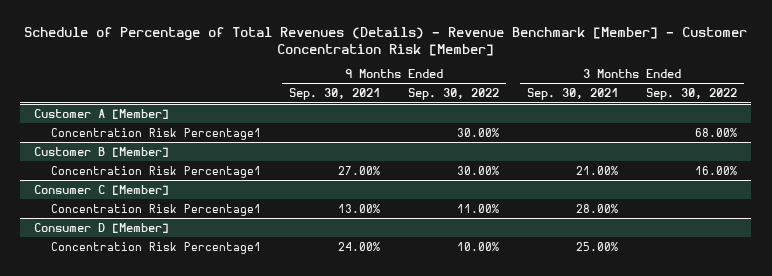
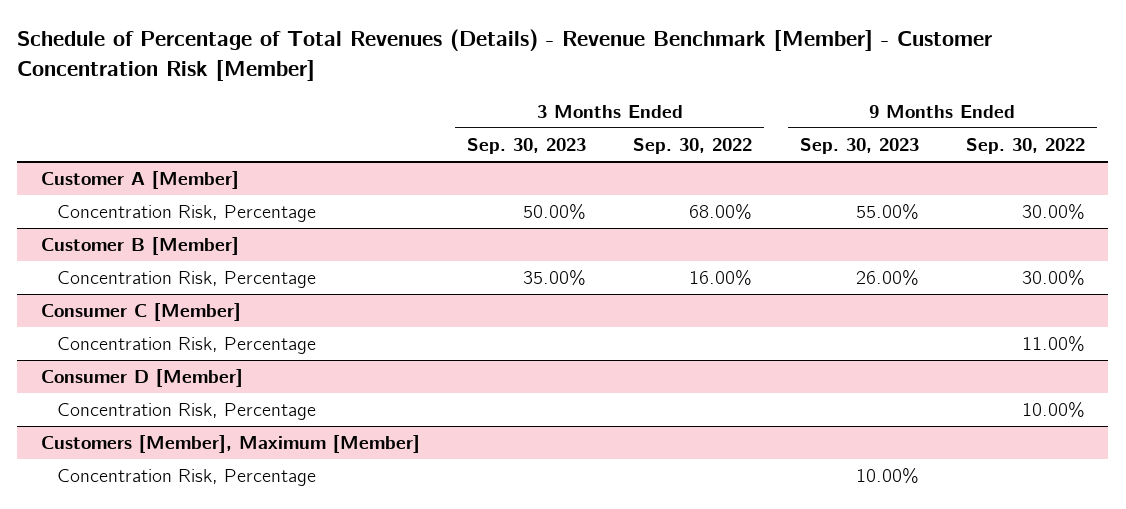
[289,88,381,101] Sep. 30, 2021 -> none
[527,88,619,101] Sep. 30, 2021 -> none
none -> [467,138,587,155] Sep. 30, 2023
none -> [799,138,919,155] Sep. 30, 2023
[51,127,262,140] Concentration Risk Percentage1 -> [57,205,317,223] Concentration Risk, Percentage
[51,165,262,178] Concentration Risk Percentage1 -> [57,271,317,289] Concentration Risk, Percentage
[51,203,262,216] Concentration Risk Percentage1 -> [57,337,317,355] Concentration Risk, Percentage
[51,241,262,254] Concentration Risk Percentage1 -> [57,403,317,421] Concentration Risk, Percentage
none -> [40,435,420,454] Customers [Member], Maximum [Member]
none -> [57,469,317,487] Concentration Risk, Percentage

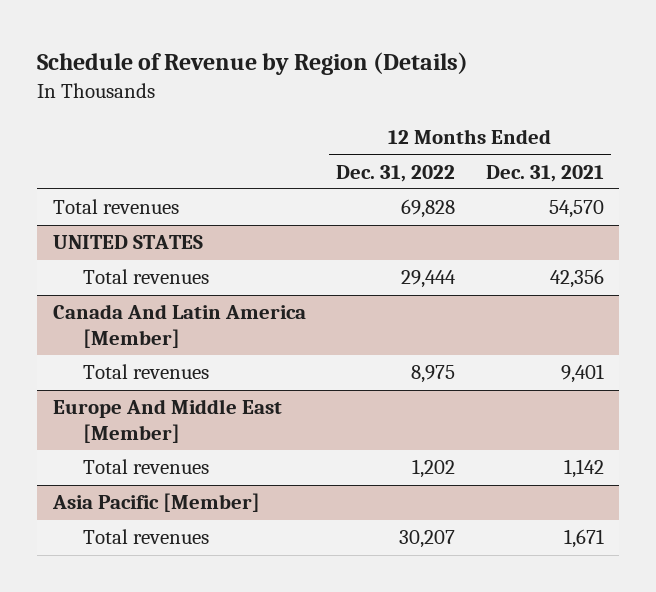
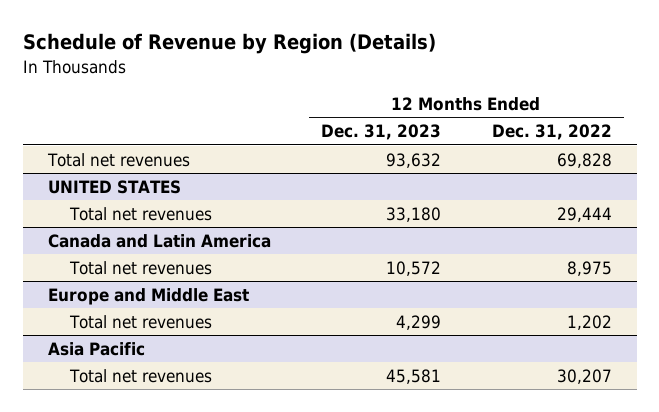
[485,164,604,182] Dec. 31, 2021 -> none
none -> [321,124,442,141] Dec. 31, 2023
[52,199,179,215] Total revenues -> [46,153,190,168] Total net revenues
[83,269,210,285] Total revenues -> [69,207,213,222] Total net revenues
[52,304,306,349] Canada And Latin America [Member] -> [47,234,271,249] Canada and Latin America
[83,364,210,380] Total revenues -> [69,261,213,276] Total net revenues
[52,399,282,444] Europe And Middle East [Member] -> [47,288,249,306] Europe and Middle East
[83,459,210,475] Total revenues -> [69,315,213,330] Total net revenues
[51,493,260,513] Asia Pacific [Member] -> [47,342,145,357] Asia Pacific
[83,529,210,545] Total revenues -> [69,369,213,384] Total net revenues

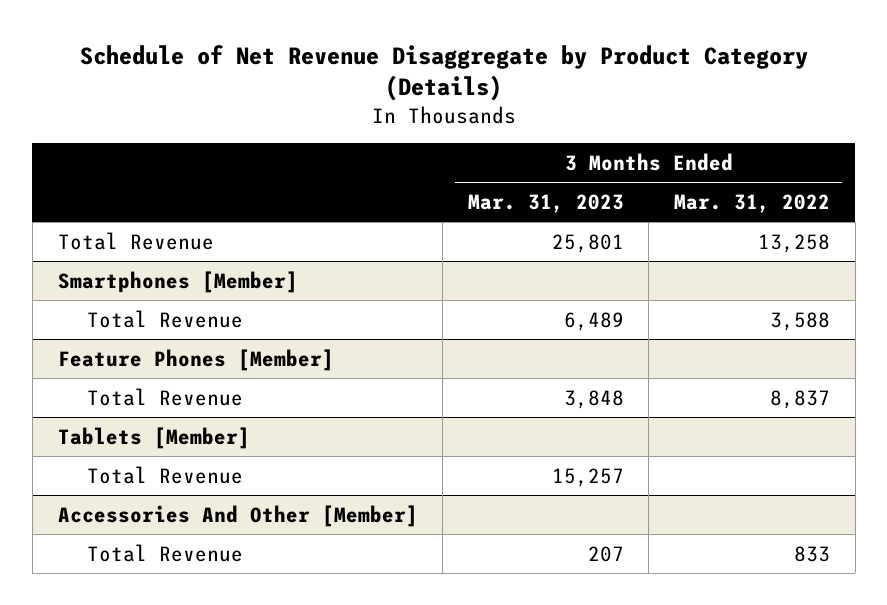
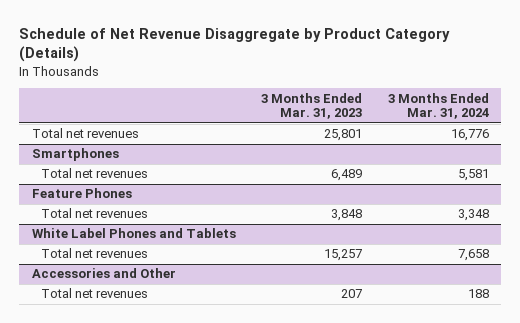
[673,193,830,213] Mar. 31, 2022 -> none
none -> [387,92,489,120] 3 Months Ended Mar. 31, 2024
[57,426,250,449] Tablets [Member] -> none
[57,231,214,250] Total Revenue -> [31,128,139,139] Total net revenues
[57,270,298,293] Smartphones [Member] -> [31,148,119,162] Smartphones
[86,309,243,328] Total Revenue -> [40,168,148,179] Total net revenues
[57,348,334,371] Feature Phones [Member] -> [31,188,132,199] Feature Phones
[86,387,243,406] Total Revenue -> [40,208,148,219] Total net revenues
none -> [31,228,236,239] White Label Phones and Tablets
[86,465,243,484] Total Revenue -> [40,248,148,259] Total net revenues
[57,504,418,527] Accessories And Other [Member] -> [31,268,176,279] Accessories and Other
[86,543,243,562] Total Revenue -> [40,288,148,299] Total net revenues

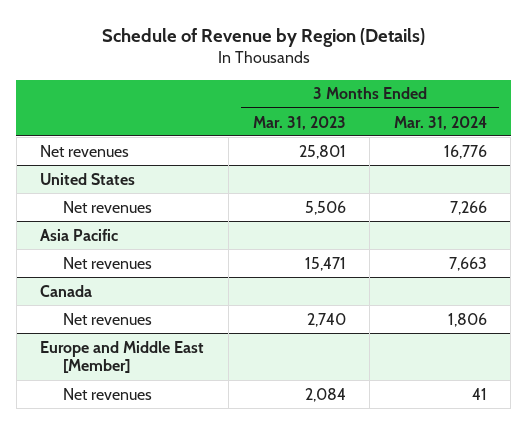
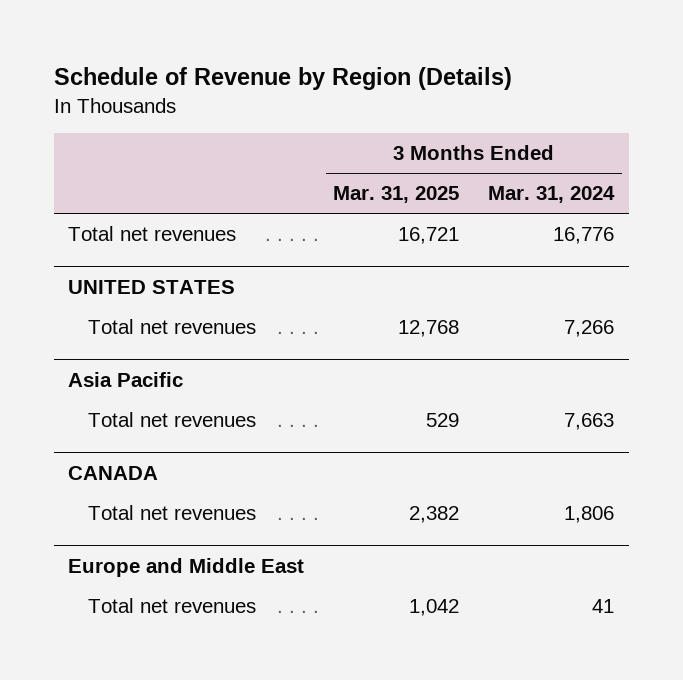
[252,115,346,130] Mar. 31, 2023 -> none
none -> [333,186,460,204] Mar. 31, 2025
[40,144,130,157] Net revenues -> [68,226,237,242] Total net revenues
[40,172,136,185] United States -> [68,279,236,294] UNITED STATES
[63,200,153,213] Net revenues -> [88,319,257,335] Total net revenues
[63,256,153,269] Net revenues -> [88,412,257,428] Total net revenues
[40,284,93,297] Canada -> [68,465,159,480] CANADA
[63,312,153,325] Net revenues -> [88,505,257,521] Total net revenues
[40,340,205,374] Europe and Middle East [Member] -> [68,557,305,577] Europe and Middle East
[63,387,153,400] Net revenues -> [88,598,257,614] Total net revenues

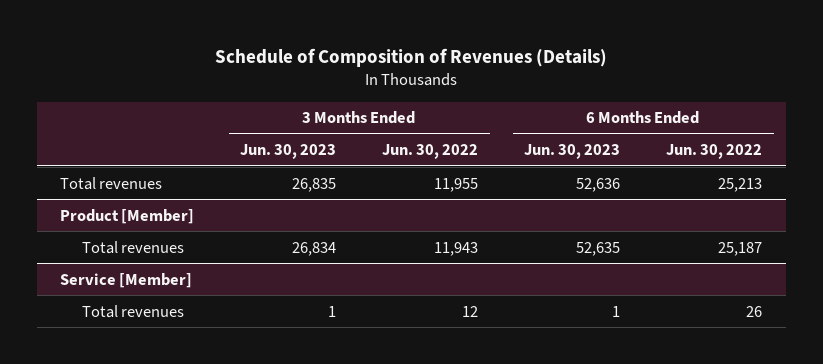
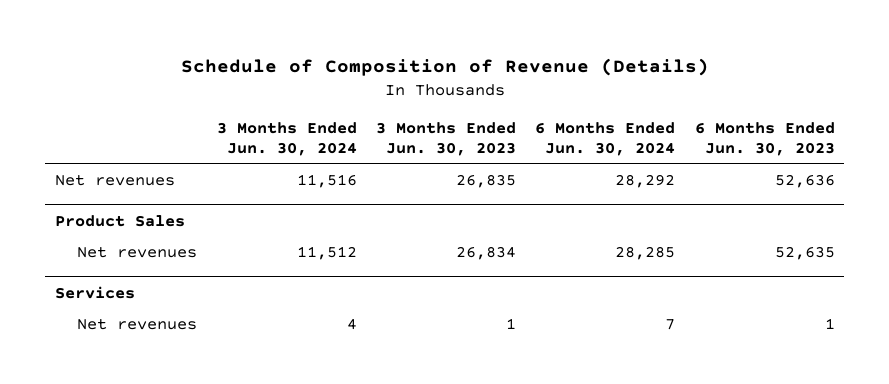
[215,47,608,67] Schedule of Composition of Revenues (Details) -> [180,57,709,76] Schedule of Composition of Revenue (Details)
[382,144,479,160] Jun. 30, 2022 -> none
[666,144,763,160] Jun. 30, 2022 -> none
none -> [216,121,357,156] 3 Months Ended Jun. 30, 2024
none -> [535,121,676,156] 6 Months Ended Jun. 30, 2024
[60,176,163,190] Total revenues -> [54,173,175,186] Net revenues
[60,208,195,224] Product [Member] -> [54,214,185,227] Product Sales
[82,240,185,254] Total revenues -> [77,245,198,258] Net revenues
[60,272,193,288] Service [Member] -> [54,285,135,299] Services
[82,304,185,318] Total revenues -> [77,317,198,330] Net revenues

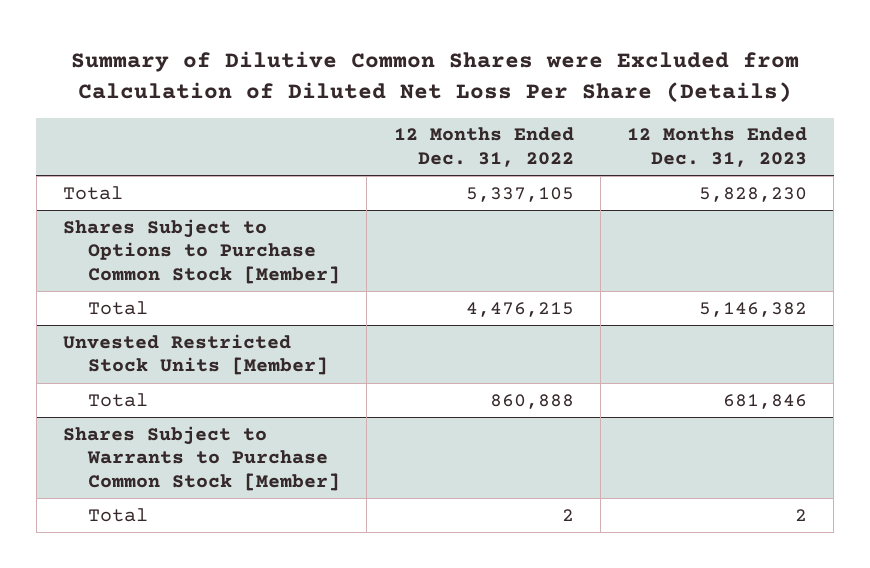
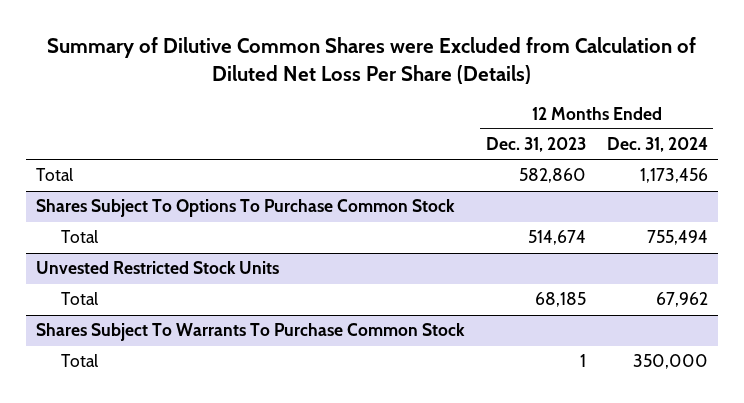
[393,127,574,167] 12 Months Ended Dec. 31, 2022 -> none
none -> [606,137,708,153] Dec. 31, 2024
[699,186,808,202] 5,828,230 -> [518,168,586,184] 582,860
[62,218,341,285] Shares Subject to Options to Purchase Common Stock [Member] -> [36,199,456,218] Shares Subject To Options To Purchase Common Stock
[699,301,808,317] 5,146,382 -> [527,230,586,246] 514,674
[62,333,329,376] Unvested Restricted Stock Units [Member] -> [36,261,280,275] Unvested Restricted Stock Units
[723,393,808,409] 681,846 -> [534,292,586,308] 68,185
[62,425,341,492] Shares Subject to Warrants to Purchase Common Stock [Member] -> [36,323,466,342] Shares Subject To Warrants To Purchase Common Stock
[795,508,808,521] 2 -> [579,354,586,368] 1

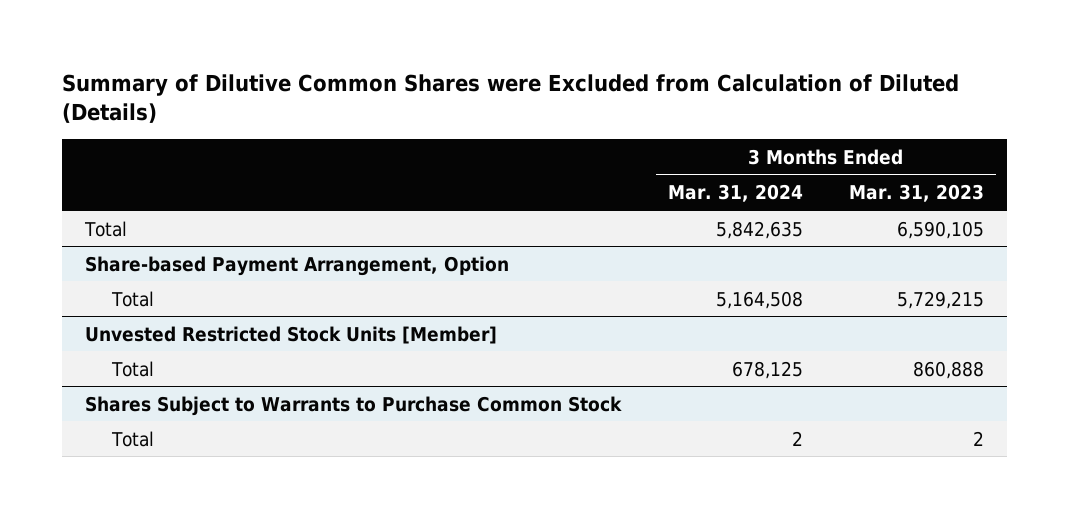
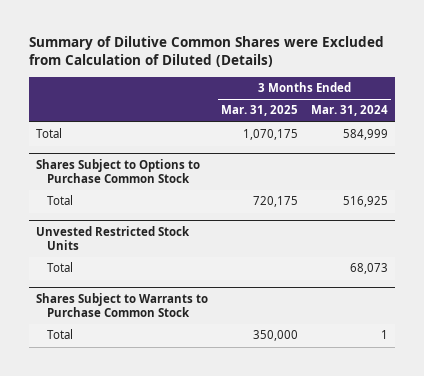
[849,184,985,203] Mar. 31, 2023 -> none
none -> [220,105,298,117] Mar. 31, 2025
[85,255,510,276] Share-based Payment Arrangement, Option -> none
[715,220,803,239] 5,842,635 -> [343,129,389,141] 584,999
none -> [35,158,200,184] Shares Subject to Options to Purchase Common Stock
[715,290,803,309] 5,164,508 -> [343,196,389,208] 516,925
[85,325,498,344] Unvested Restricted Stock Units [Member] -> [35,225,190,251] Unvested Restricted Stock Units
[731,360,803,379] 678,125 -> [350,263,389,275] 68,073
[791,430,803,446] 2 -> [381,330,389,340] 1

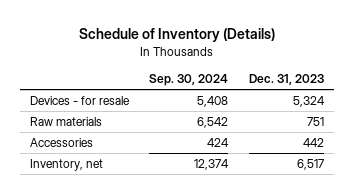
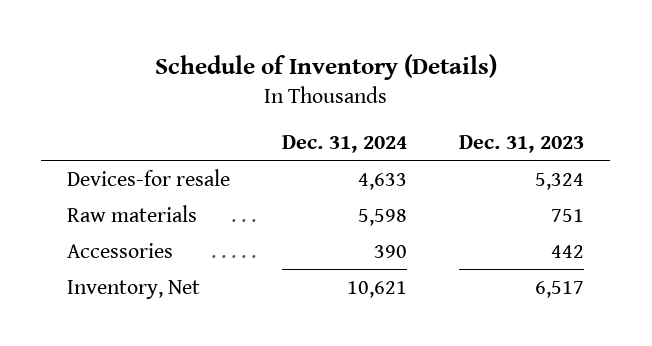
[149,73,229,86] Sep. 30, 2024 -> none
none -> [282,134,408,153] Dec. 31, 2024
[30,96,131,106] Devices - for resale -> [67,168,231,186] Devices-for resale
[30,159,104,172] Inventory, net -> [67,279,201,299] Inventory, Net

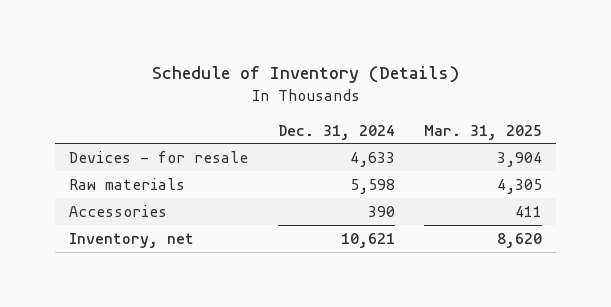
[459,134,585,153] Dec. 31, 2023 -> none
none -> [423,124,542,140] Mar. 31, 2025
[67,168,231,186] Devices-for resale -> [69,150,249,163] Devices - for resale
[67,279,201,299] Inventory, Net -> [69,232,195,248] Inventory, net

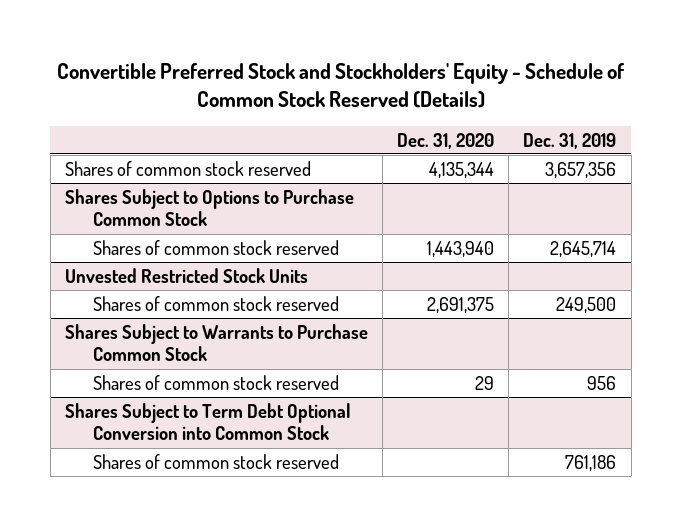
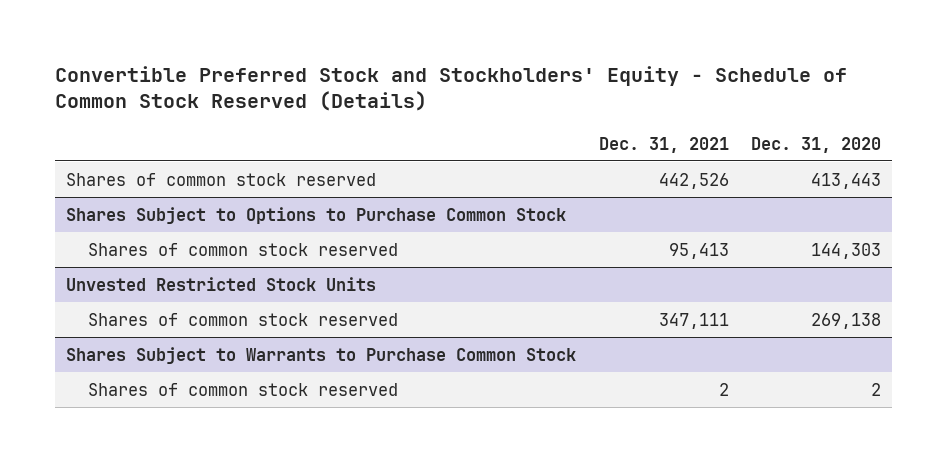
[523,132,617,149] Dec. 31, 2019 -> none
none -> [598,136,729,153] Dec. 31, 2021
[429,161,495,178] 4,135,344 -> [811,172,882,189] 413,443
[427,240,495,257] 1,443,940 -> [811,242,882,259] 144,303
[427,296,495,313] 2,691,375 -> [811,312,882,329] 269,138
[65,402,352,441] Shares Subject to Term Debt Optional Conversion into Common Stock -> none
[92,453,339,469] Shares of common stock reserved -> none
[475,375,495,390] 29 -> [871,382,882,396] 2

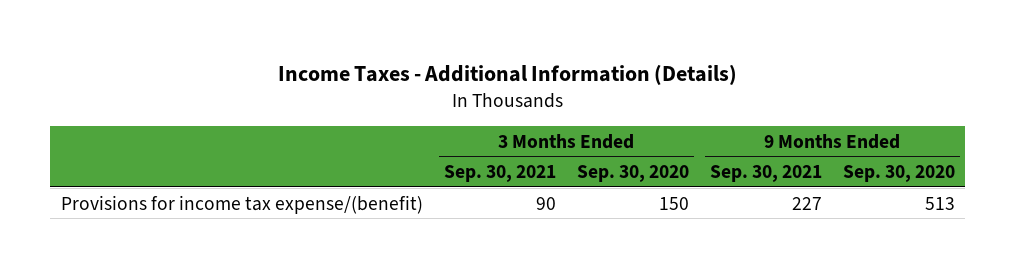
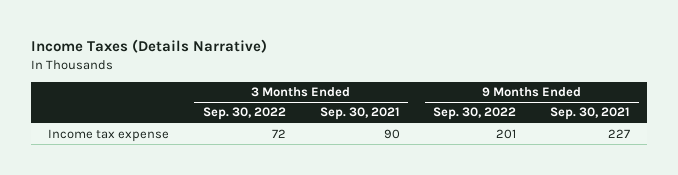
[277,63,737,85] Income Taxes - Additional Information (Details) -> [30,39,267,54] Income Taxes (Details Narrative)
[576,165,689,183] Sep. 30, 2020 -> none
[842,165,955,183] Sep. 30, 2020 -> none
none -> [202,107,286,121] Sep. 30, 2022
none -> [433,107,517,121] Sep. 30, 2022
[60,194,423,214] Provisions for income tax expense/(benefit) -> [47,129,169,143] Income tax expense

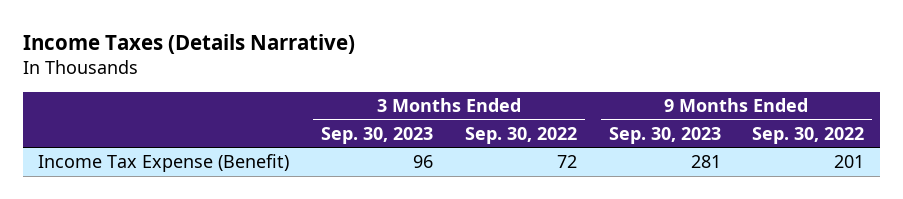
[319,107,400,121] Sep. 30, 2021 -> none
[550,107,631,121] Sep. 30, 2021 -> none
none -> [321,126,434,144] Sep. 30, 2023
none -> [608,126,721,144] Sep. 30, 2023
[47,129,169,143] Income tax expense -> [38,154,290,173] Income Tax Expense (Benefit)

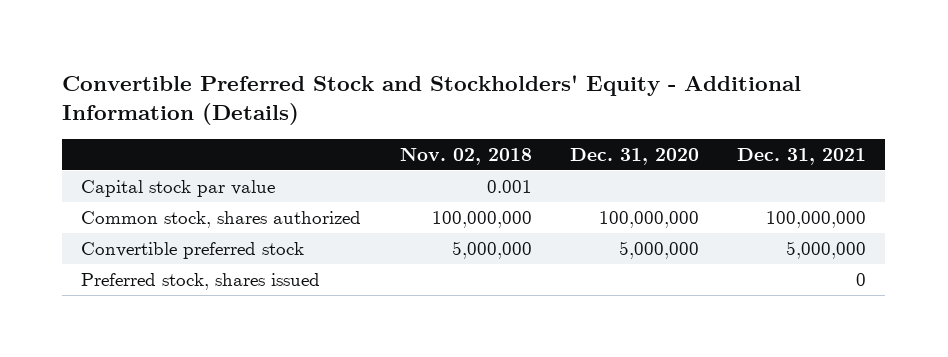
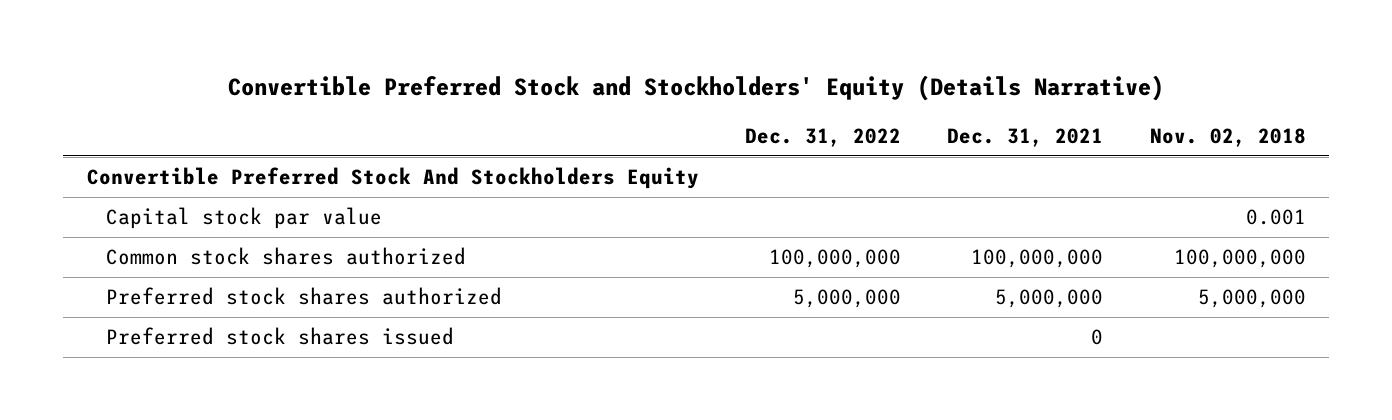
[62,75,802,126] Convertible Preferred Stock and Stockholders' Equity - Additional Information (Details) -> [228,75,1165,102] Convertible Preferred Stock and Stockholders' Equity (Details Narrative)
[569,147,699,165] Dec. 31, 2020 -> none
none -> [744,128,901,148] Dec. 31, 2022
none -> [86,167,699,190] Convertible Preferred Stock And Stockholders Equity
[81,210,362,228] Common stock, shares authorized -> [105,247,466,266] Common stock shares authorized
[81,241,305,259] Convertible preferred stock -> [105,287,502,306] Preferred stock shares authorized
[81,272,321,290] Preferred stock, shares issued -> [105,327,454,346] Preferred stock shares issued

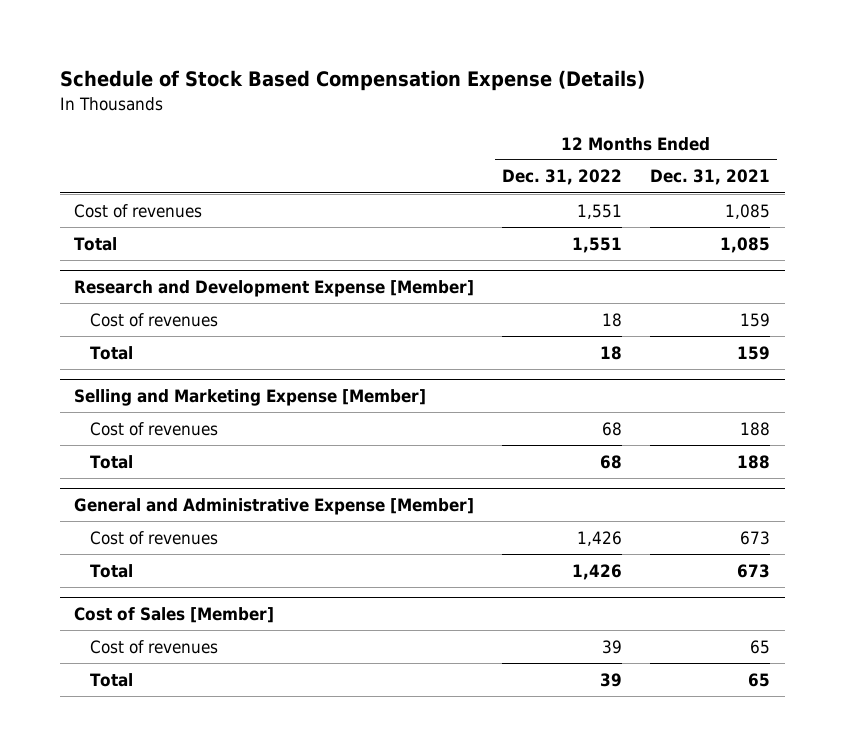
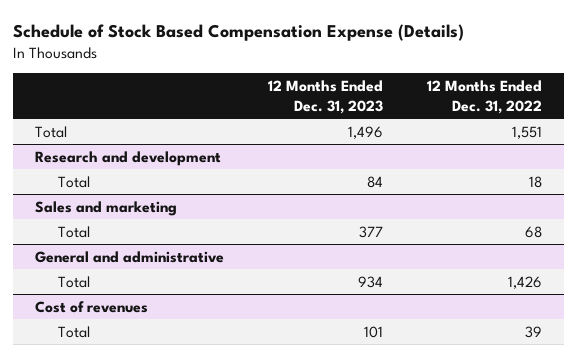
[650,169,771,186] Dec. 31, 2021 -> none
none -> [267,80,383,114] 12 Months Ended Dec. 31, 2023
[73,203,202,218] Cost of revenues -> none
[89,312,218,327] Cost of revenues -> none
[73,279,474,297] Research and Development Expense [Member] -> [34,150,221,166] Research and development
[89,421,218,436] Cost of revenues -> none
[73,388,426,406] Selling and Marketing Expense [Member] -> [34,200,177,216] Sales and marketing
[89,530,218,545] Cost of revenues -> none
[73,497,474,515] General and Administrative Expense [Member] -> [34,250,224,263] General and administrative
[89,639,218,654] Cost of revenues -> none
[73,606,274,623] Cost of Sales [Member] -> [34,300,148,313] Cost of revenues

